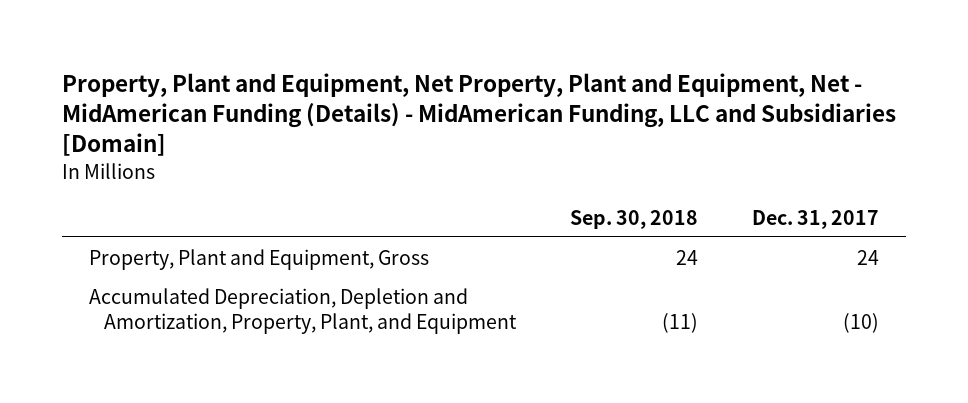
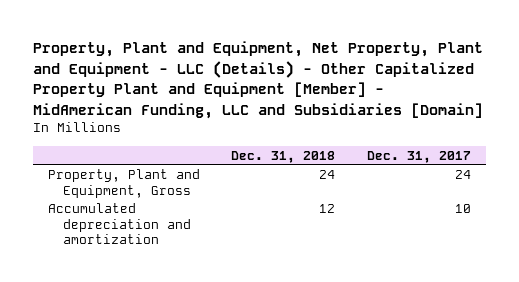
[61,72,896,157] Property, Plant and Equipment, Net Property, Plant and Equipment, Net - MidAmerican Funding (Details) - MidAmerican Funding, LLC and Subsidiaries [Domain] -> [32,41,483,119] Property, Plant and Equipment, Net Property, Plant and Equipment - LLC (Details) - Other Capitalized Property Plant and Equipment [Member] - MidAmerican Funding, LLC and Subsidiaries [Domain]
[570,209,699,229] Sep. 30, 2018 -> none
none -> [231,150,336,163] Dec. 31, 2018
[88,287,517,334] Accumulated Depreciation, Depletion and Amortization, Property, Plant, and Equipment -> [48,203,191,245] Accumulated depreciation and amortization
[843,312,880,333] (10) -> [454,204,471,214] 10

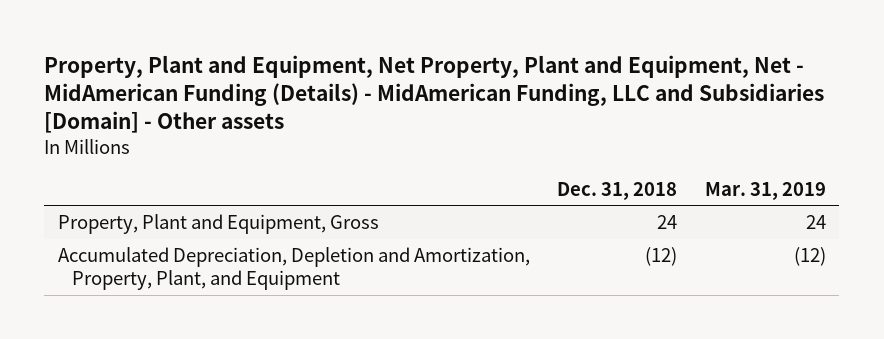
[32,41,483,119] Property, Plant and Equipment, Net Property, Plant and Equipment - LLC (Details) - Other Capitalized Property Plant and Equipment [Member] - MidAmerican Funding, LLC and Subsidiaries [Domain] -> [44,54,825,134] Property, Plant and Equipment, Net Property, Plant and Equipment, Net - MidAmerican Funding (Details) - MidAmerican Funding, LLC and Subsidiaries [Domain] - Other assets
[366,150,471,163] Dec. 31, 2017 -> none
none -> [704,181,826,200] Mar. 31, 2019
[48,203,191,245] Accumulated depreciation and amortization -> [57,247,530,291] Accumulated Depreciation, Depletion and Amortization, Property, Plant, and Equipment
[319,204,336,214] 12 -> [645,247,678,267] (12)

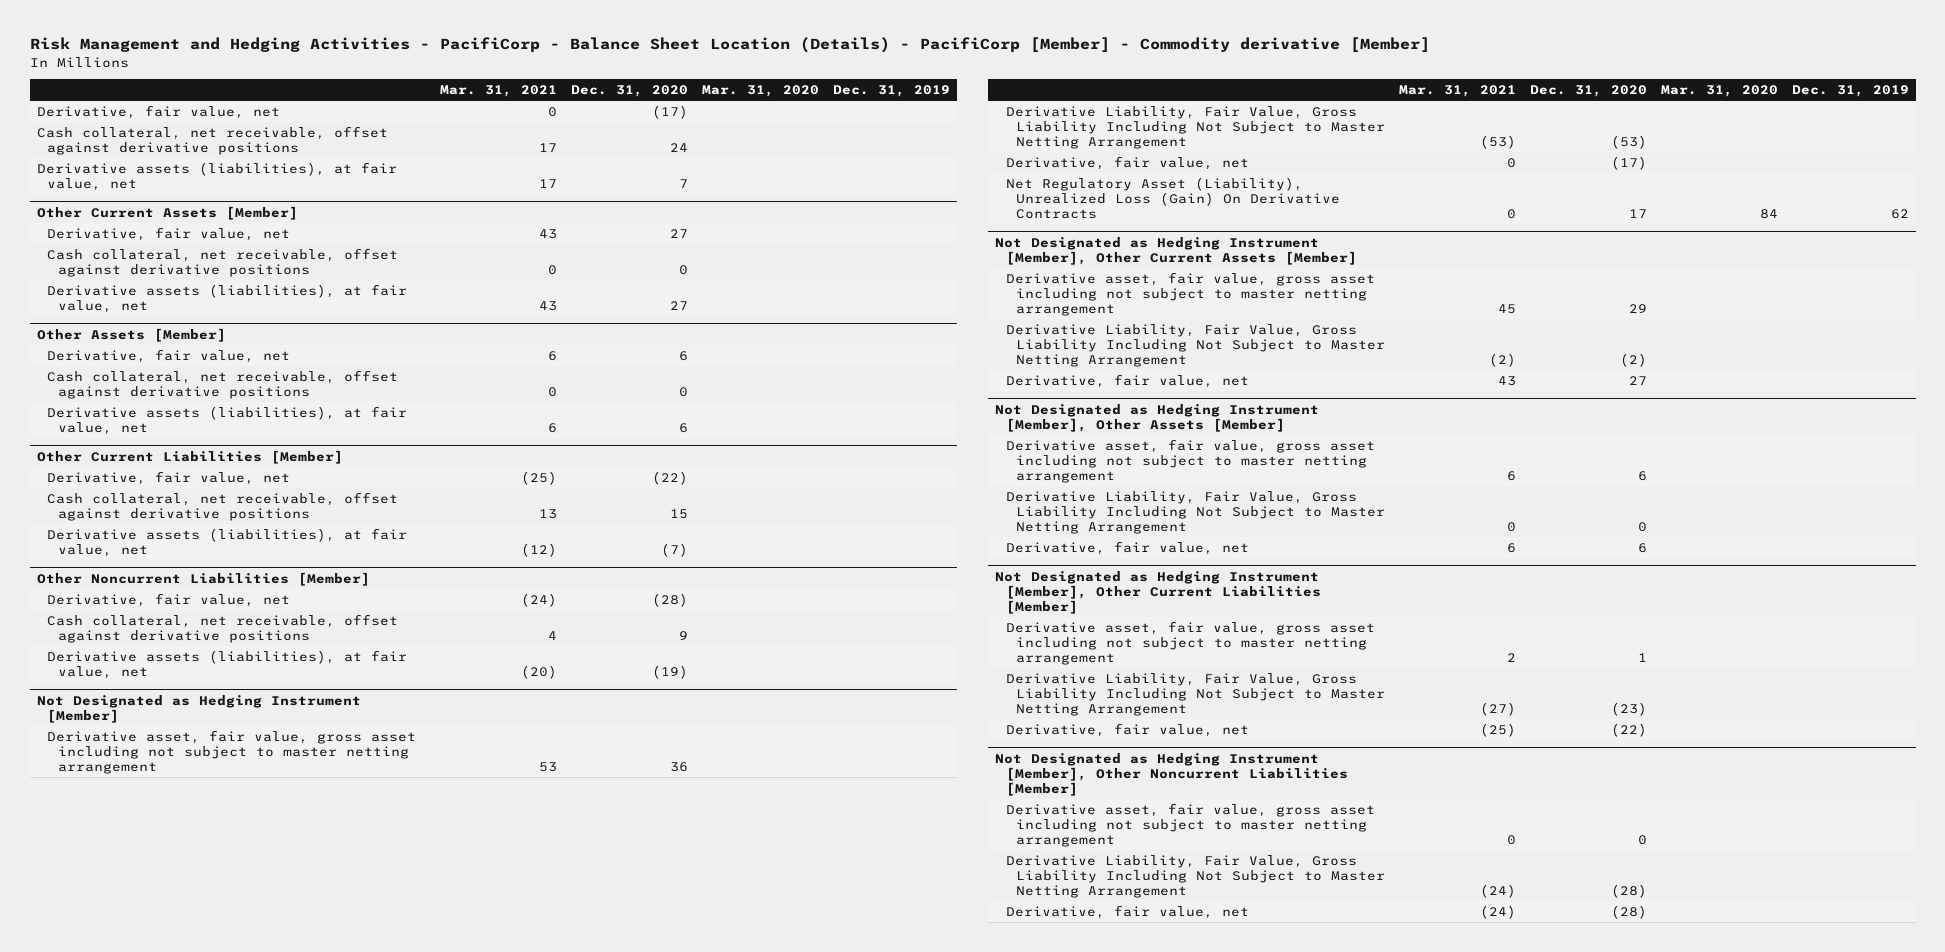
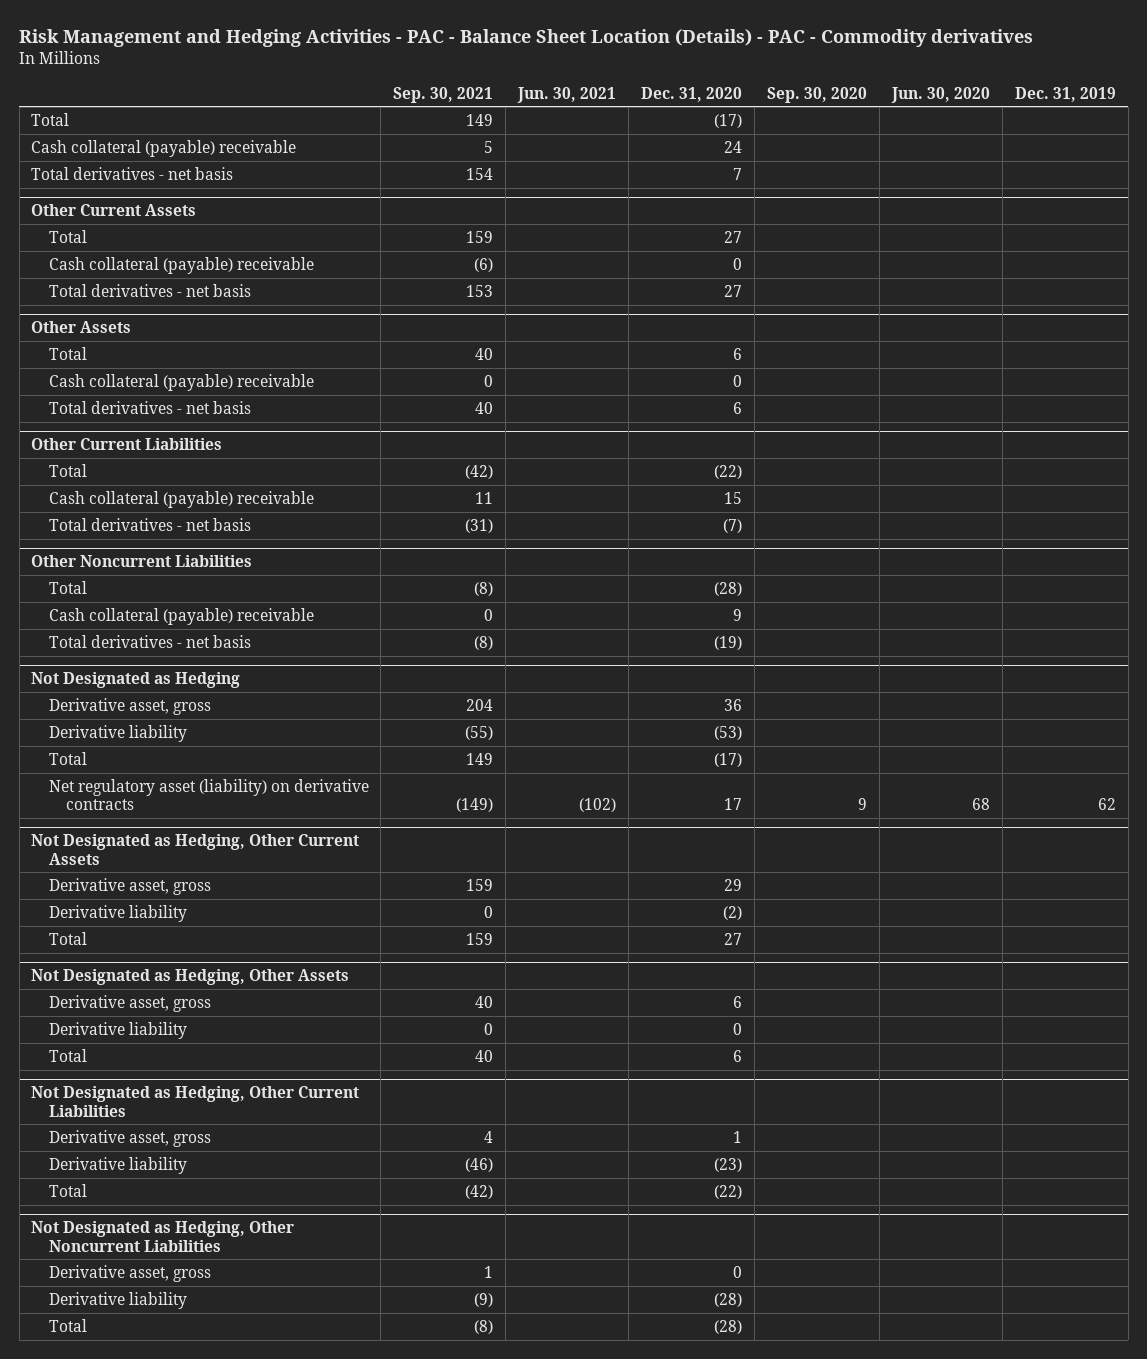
[29,37,1430,54] Risk Management and Hedging Activities - PacifiCorp - Balance Sheet Location (Details) - PacifiCorp [Member] - Commodity derivative [Member] -> [19,29,1034,48] Risk Management and Hedging Activities - PAC - Balance Sheet Location (Details) - PAC - Commodity derivatives
[440,85,558,98] Mar. 31, 2021 -> none
[702,85,820,98] Mar. 31, 2020 -> none
none -> [393,86,494,103] Sep. 30, 2021
none -> [517,86,617,103] Jun. 30, 2021
none -> [766,86,867,103] Sep. 30, 2020
none -> [890,86,990,103] Jun. 30, 2020
[36,104,280,119] Derivative, fair value, net -> [31,112,70,126] Total
[36,125,388,156] Cash collateral, net receivable, offset against derivative positions -> [31,139,297,157] Cash collateral (payable) receivable
[36,161,397,192] Derivative assets (liabilities), at fair value, net -> [31,166,234,180] Total derivatives - net basis
[36,205,298,220] Other Current Assets [Member] -> [31,204,197,217] Other Current Assets
[47,226,291,241] Derivative, fair value, net -> [48,229,87,243] Total
[47,247,399,278] Cash collateral, net receivable, offset against derivative positions -> [48,256,314,274] Cash collateral (payable) receivable
[47,283,408,314] Derivative assets (liabilities), at fair value, net -> [48,283,251,297] Total derivatives - net basis
[36,327,226,342] Other Assets [Member] -> [31,321,132,334] Other Assets
[47,348,291,363] Derivative, fair value, net -> [48,346,87,360] Total
[47,369,399,400] Cash collateral, net receivable, offset against derivative positions -> [48,373,314,391] Cash collateral (payable) receivable
[47,405,408,436] Derivative assets (liabilities), at fair value, net -> [48,400,251,414] Total derivatives - net basis
[36,449,343,464] Other Current Liabilities [Member] -> [31,438,223,451] Other Current Liabilities
[47,470,291,485] Derivative, fair value, net -> [48,463,87,477] Total
[47,491,399,522] Cash collateral, net receivable, offset against derivative positions -> [48,490,314,508] Cash collateral (payable) receivable
[47,527,408,558] Derivative assets (liabilities), at fair value, net -> [48,517,251,531] Total derivatives - net basis
[36,571,370,586] Other Noncurrent Liabilities [Member] -> [31,555,253,568] Other Noncurrent Liabilities
[47,592,291,607] Derivative, fair value, net -> [48,580,87,594] Total
[47,613,399,644] Cash collateral, net receivable, offset against derivative positions -> [48,607,314,625] Cash collateral (payable) receivable
[47,649,408,680] Derivative assets (liabilities), at fair value, net -> [48,634,251,648] Total derivatives - net basis
[36,694,361,723] Not Designated as Hedging Instrument [Member] -> [31,672,241,689] Not Designated as Hedging
[47,729,417,775] Derivative asset, fair value, gross asset including not subject to master netting arrangement -> [48,697,211,715] Derivative asset, gross
[1005,105,1386,150] Derivative Liability, Fair Value, Gross Liability Including Not Subject to Master Netting Arrangement -> [48,724,187,742] Derivative liability
[1005,155,1249,170] Derivative, fair value, net -> [48,751,87,765] Total
[1005,176,1341,220] Net Regulatory Asset (Liability), Unrealized Loss (Gain) On Derivative Contracts -> [48,778,369,811] Net regulatory asset (liability) on derivative contracts
[995,236,1357,265] Not Designated as Hedging Instrument [Member], Other Current Assets [Member] -> [31,834,360,865] Not Designated as Hedging, Other Current Assets
[1005,271,1375,317] Derivative asset, fair value, gross asset including not subject to master netting arrangement -> [48,877,211,895] Derivative asset, gross
[1005,323,1386,368] Derivative Liability, Fair Value, Gross Liability Including Not Subject to Master Netting Arrangement -> [48,904,187,922] Derivative liability
[1005,373,1249,388] Derivative, fair value, net -> [48,931,87,945] Total
[995,403,1320,432] Not Designated as Hedging Instrument [Member], Other Assets [Member] -> [31,969,350,986] Not Designated as Hedging, Other Assets
[1005,438,1375,484] Derivative asset, fair value, gross asset including not subject to master netting arrangement -> [48,994,211,1012] Derivative asset, gross
[1005,490,1386,535] Derivative Liability, Fair Value, Gross Liability Including Not Subject to Master Netting Arrangement -> [48,1021,187,1039] Derivative liability
[1005,540,1249,555] Derivative, fair value, net -> [48,1048,87,1062] Total
[995,570,1321,615] Not Designated as Hedging Instrument [Member], Other Current Liabilities [Member] -> [31,1086,360,1117] Not Designated as Hedging, Other Current Liabilities
[1005,620,1375,666] Derivative asset, fair value, gross asset including not subject to master netting arrangement -> [48,1129,211,1147] Derivative asset, gross
[1005,672,1386,717] Derivative Liability, Fair Value, Gross Liability Including Not Subject to Master Netting Arrangement -> [48,1156,187,1174] Derivative liability
[1005,722,1249,737] Derivative, fair value, net -> [48,1183,87,1197] Total
[995,752,1348,797] Not Designated as Hedging Instrument [Member], Other Noncurrent Liabilities [Member] -> [31,1221,295,1252] Not Designated as Hedging, Other Noncurrent Liabilities
[1005,802,1375,848] Derivative asset, fair value, gross asset including not subject to master netting arrangement -> [48,1264,211,1282] Derivative asset, gross
[1005,854,1386,899] Derivative Liability, Fair Value, Gross Liability Including Not Subject to Master Netting Arrangement -> [48,1291,187,1309] Derivative liability
[1005,904,1249,919] Derivative, fair value, net -> [48,1318,87,1332] Total

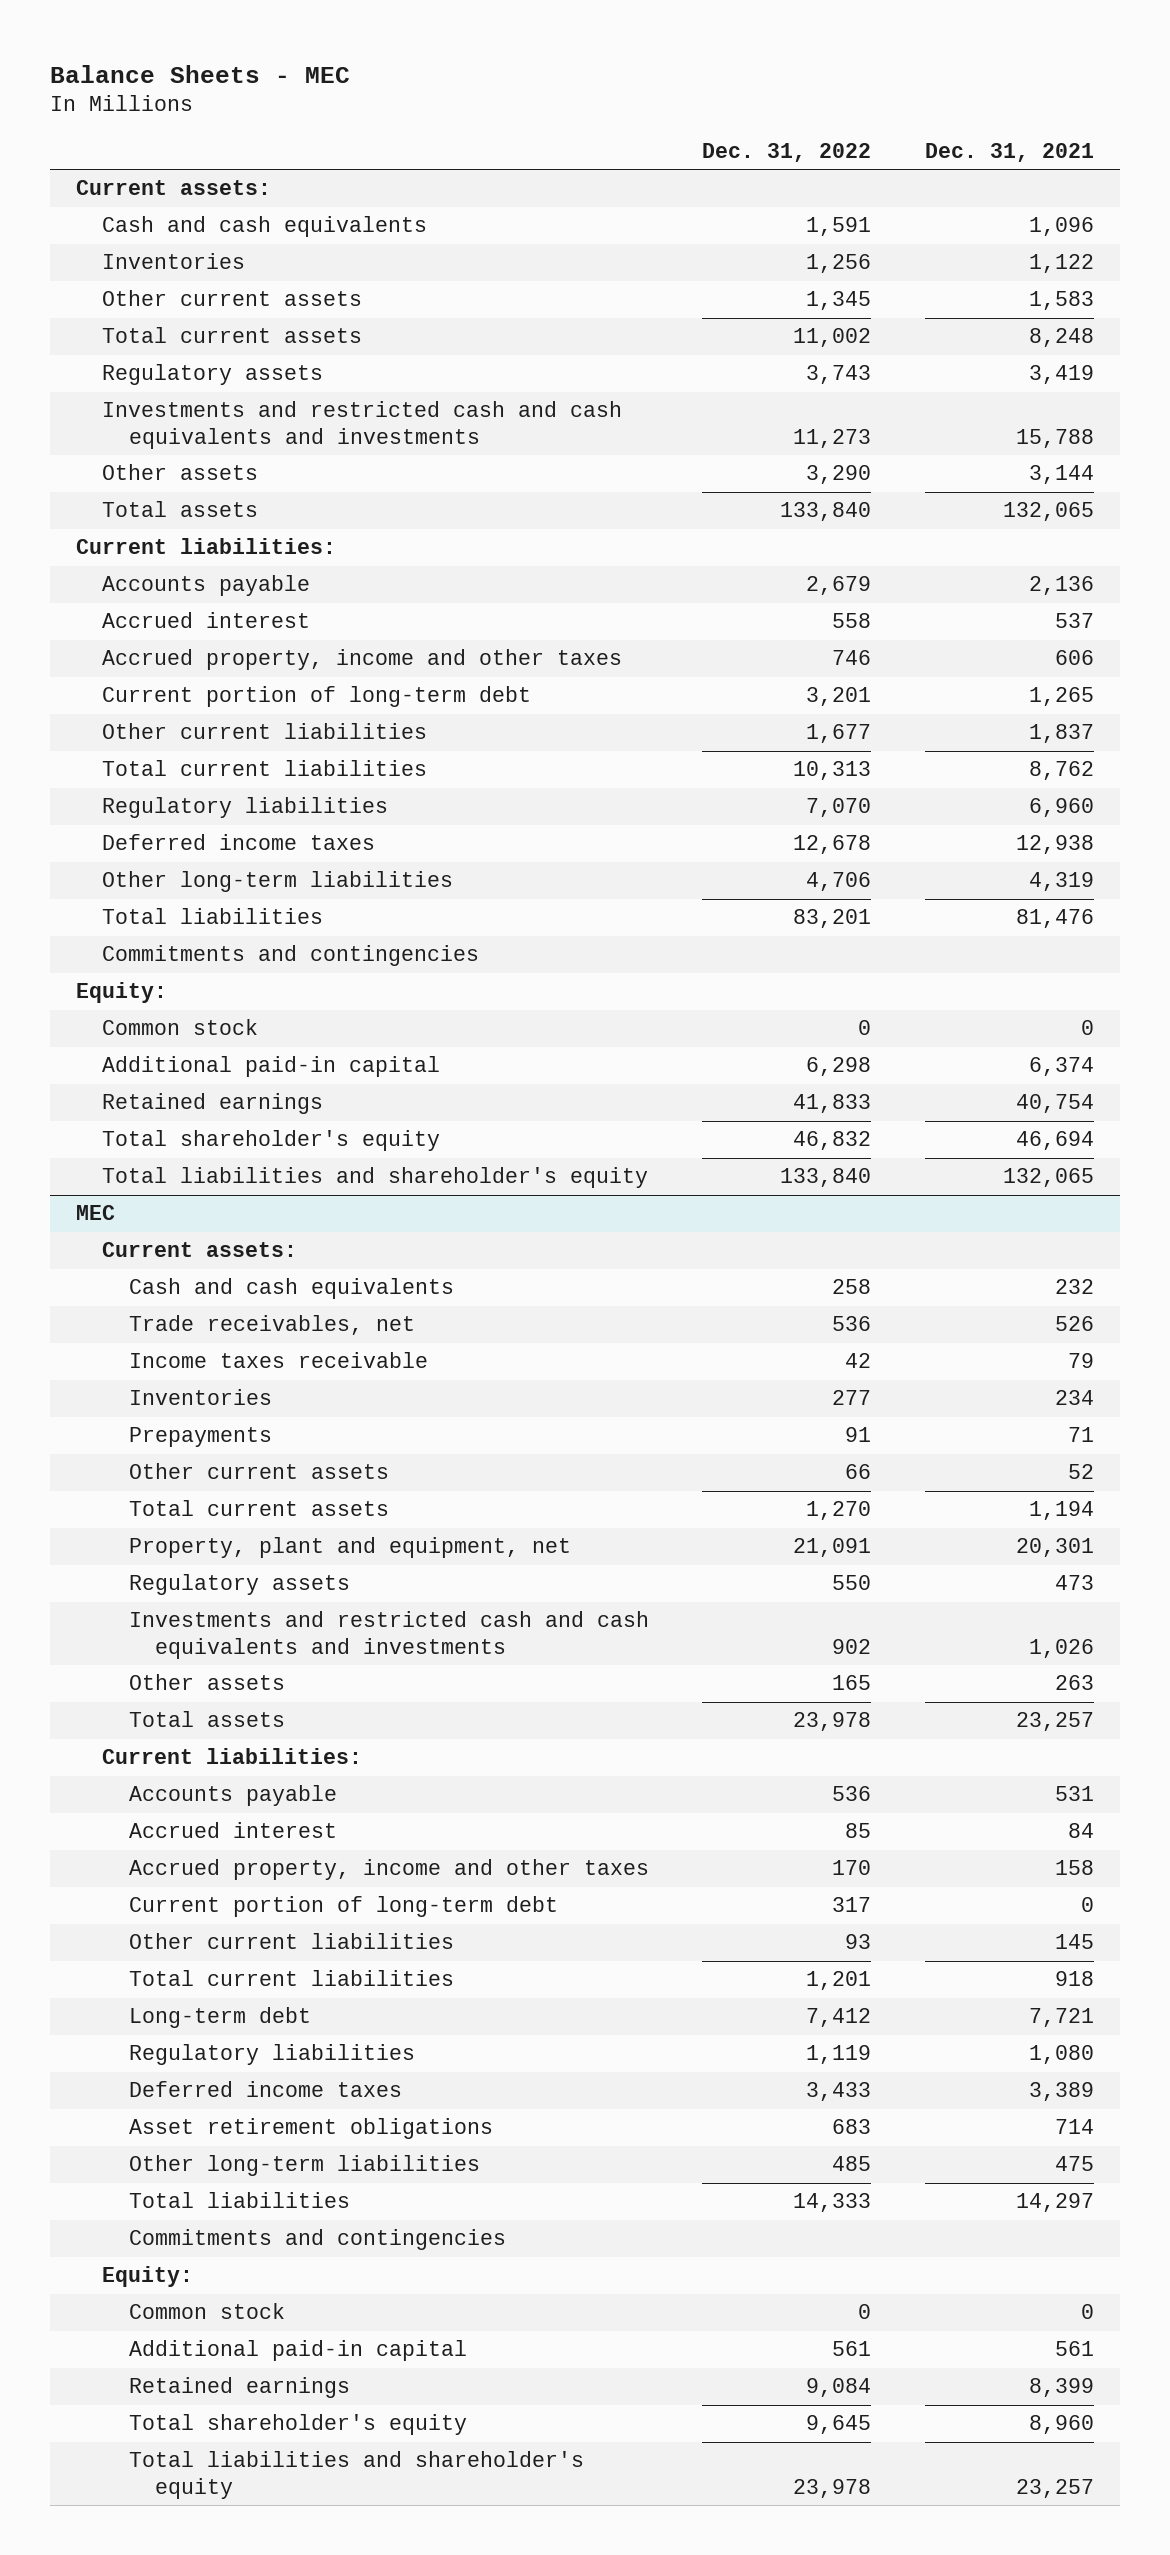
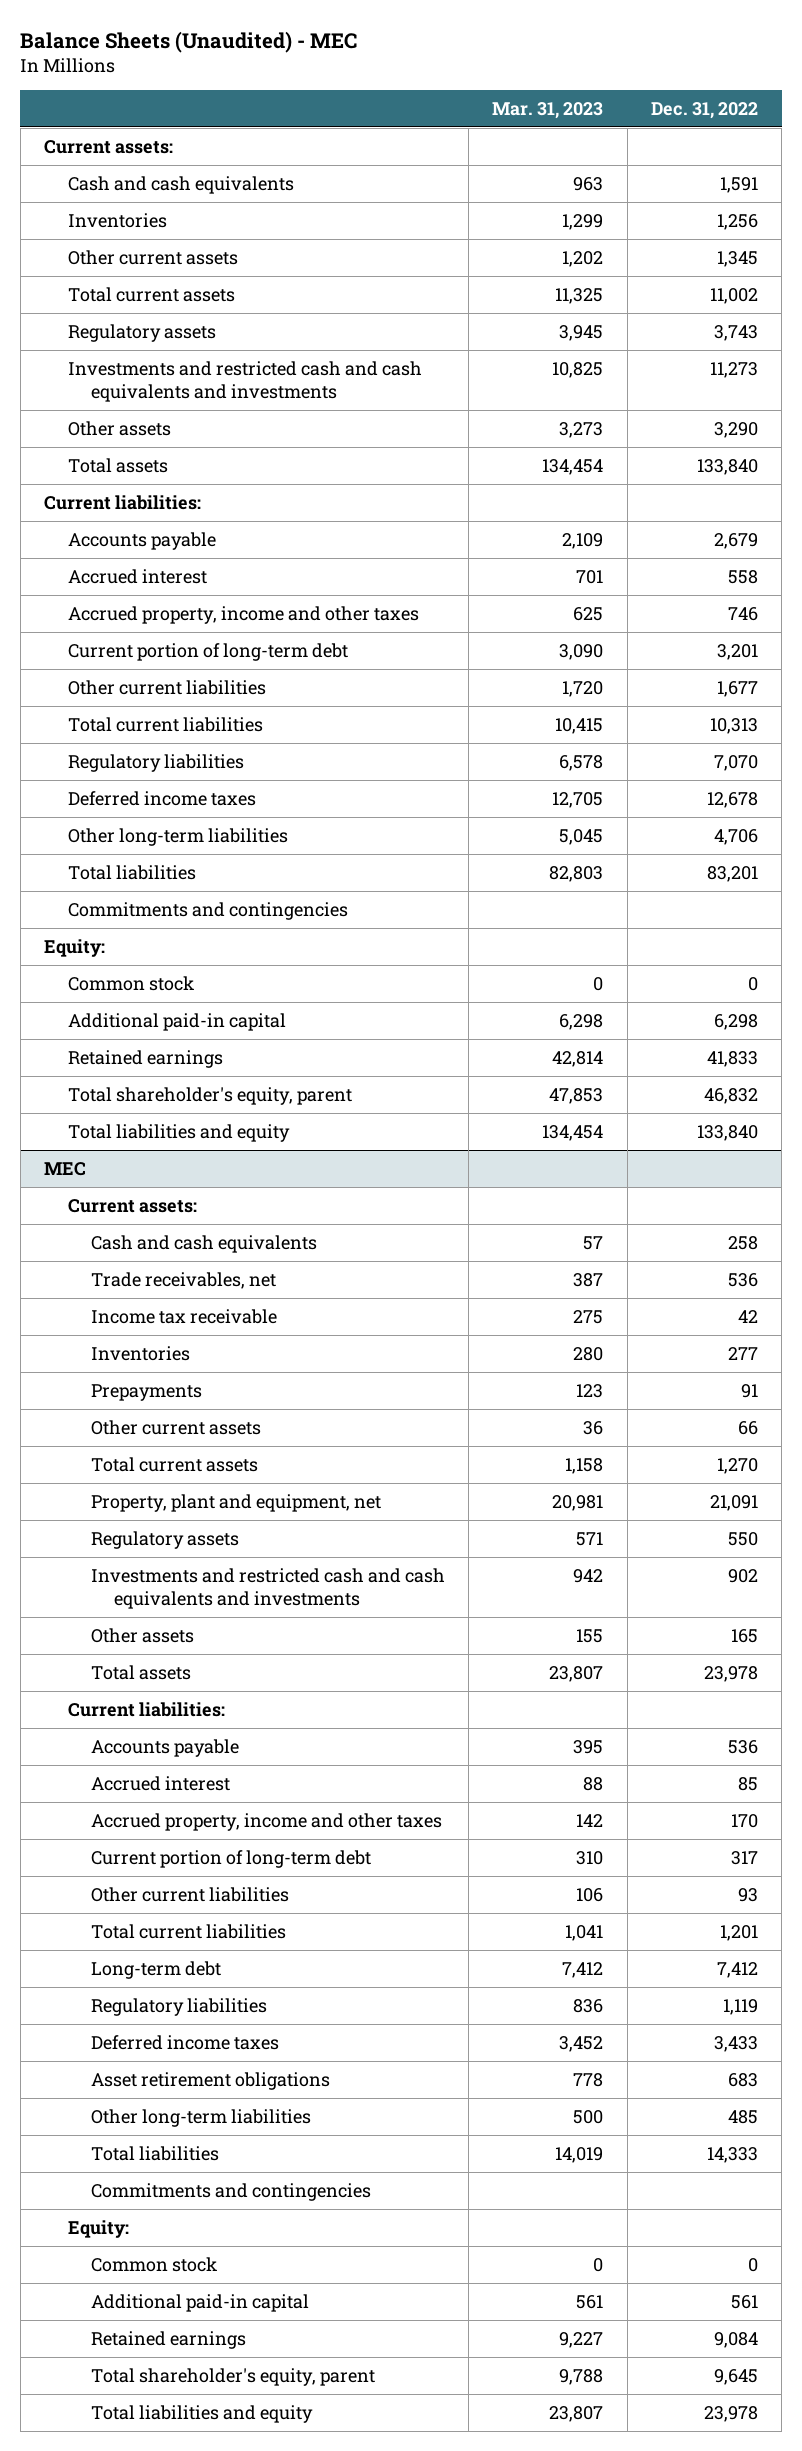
[49,64,350,83] Balance Sheets - MEC -> [20,31,358,54] Balance Sheets (Unaudited) - MEC
[924,143,1094,163] Dec. 31, 2021 -> none
none -> [492,101,604,119] Mar. 31, 2023
[102,1130,441,1152] Total shareholder's equity -> [67,1086,352,1105] Total shareholder's equity, parent
[102,1167,649,1189] Total liabilities and shareholder's equity -> [67,1123,290,1142] Total liabilities and equity
[128,1352,428,1369] Income taxes receivable -> [90,1308,277,1324] Income tax receivable
[128,2414,467,2436] Total shareholder's equity -> [90,2367,375,2386] Total shareholder's equity, parent
[128,2451,584,2500] Total liabilities and shareholder's equity -> [90,2404,313,2423] Total liabilities and equity

